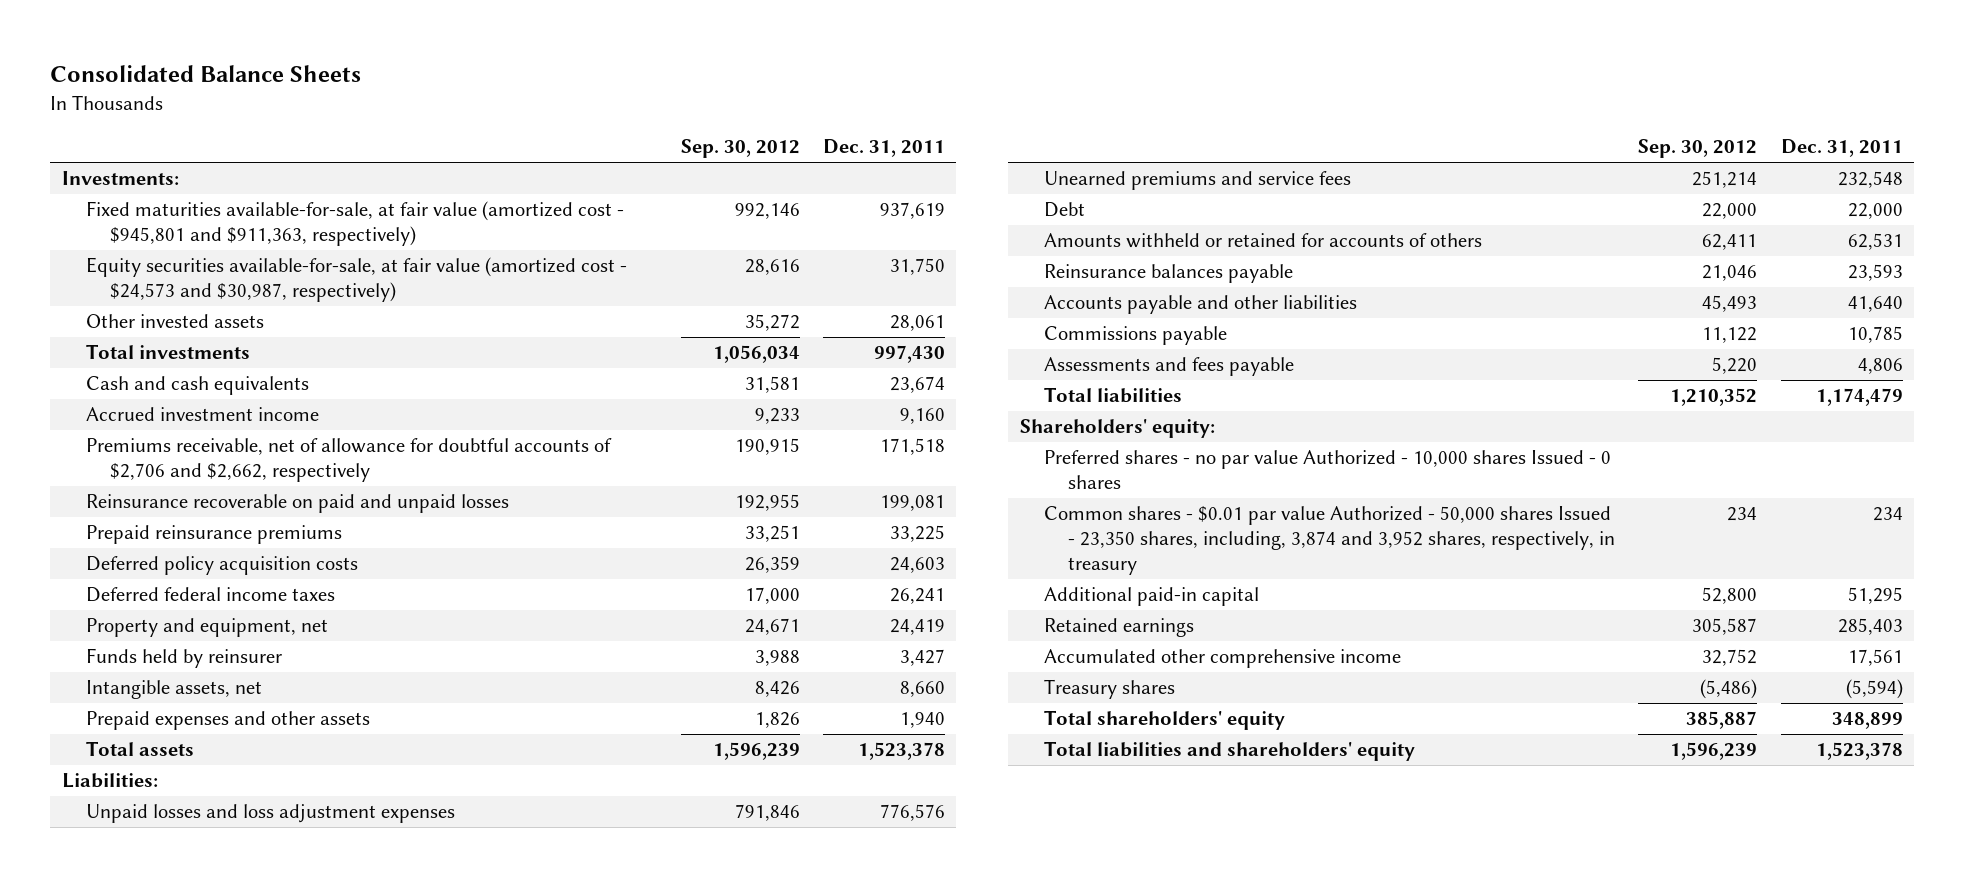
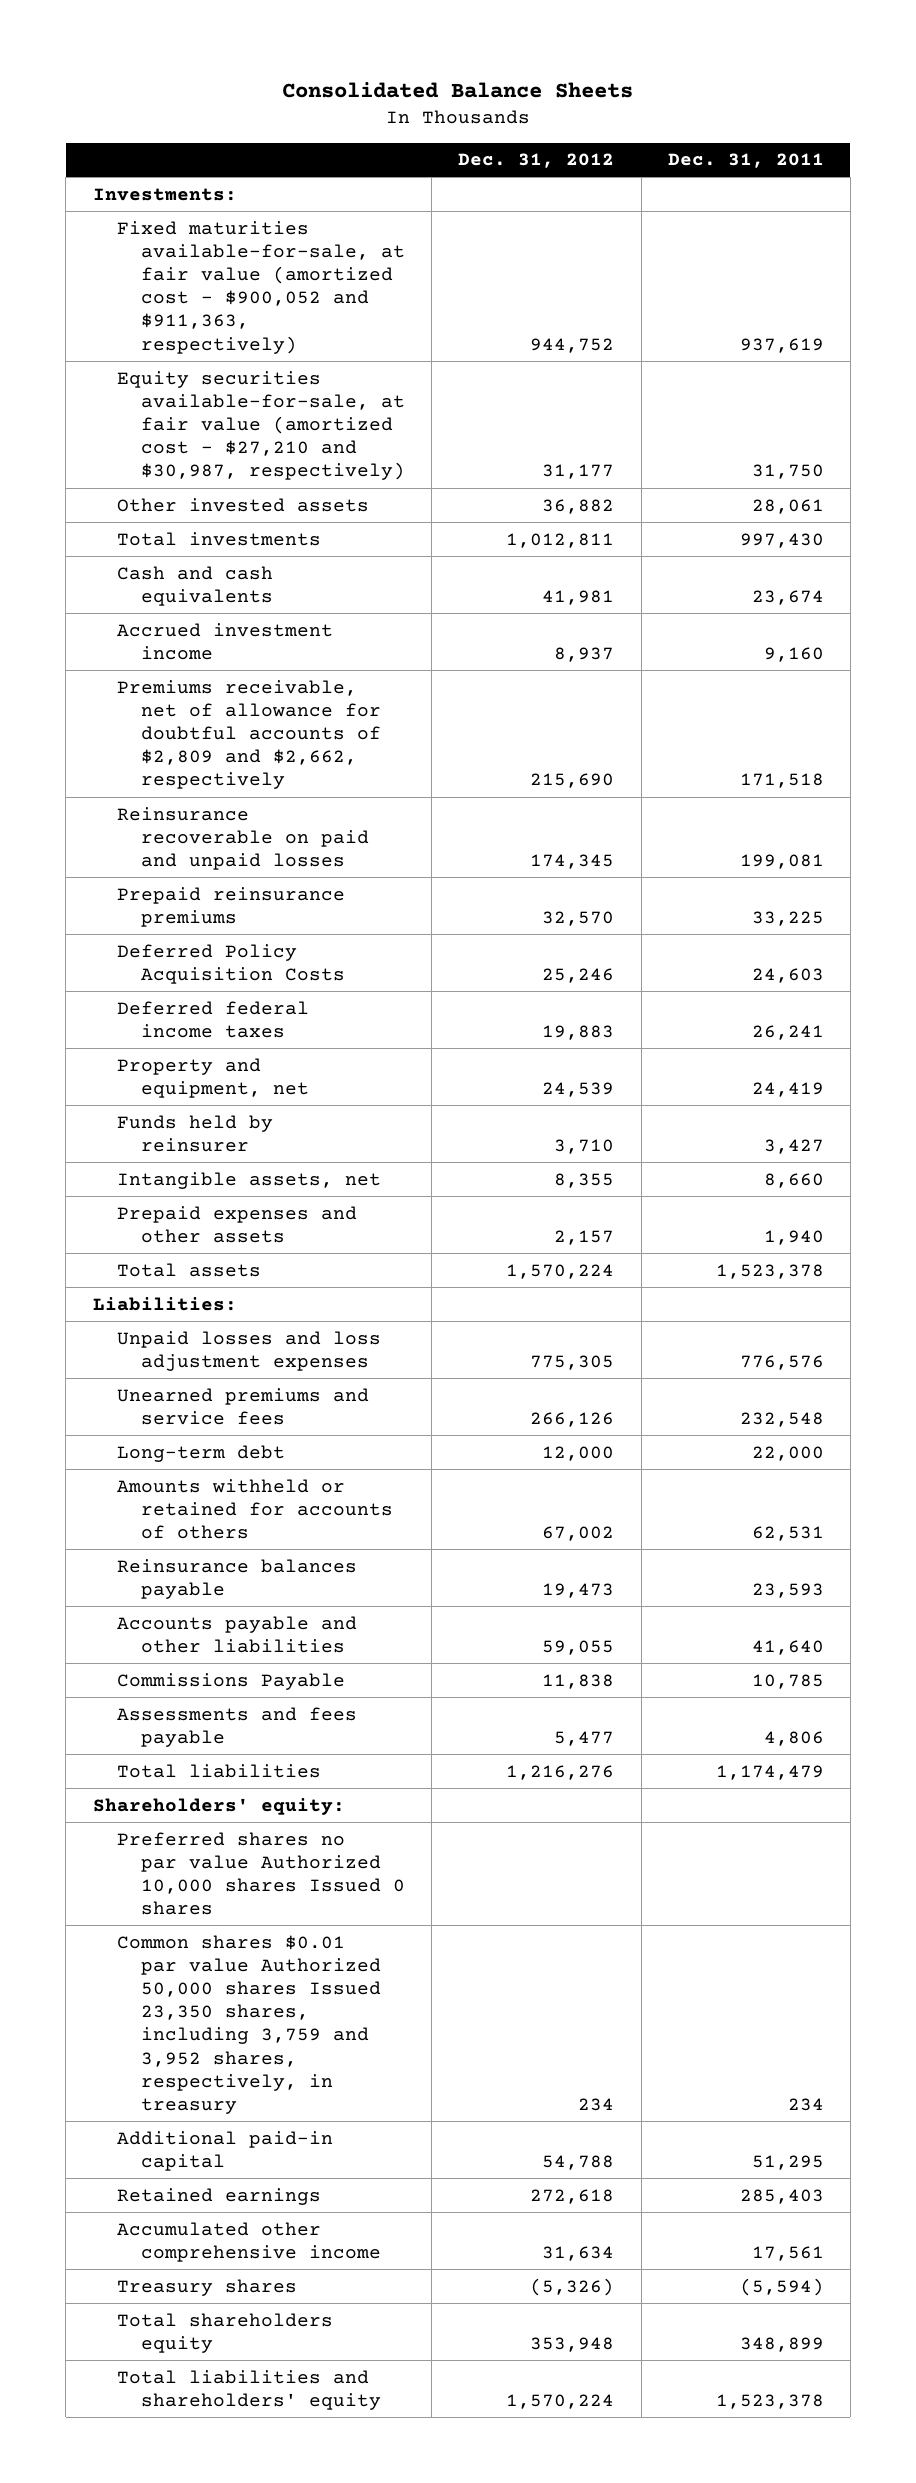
[680,139,800,159] Sep. 30, 2012 -> none
none -> [458,153,615,169] Dec. 31, 2012
[86,201,625,247] Fixed maturities available-for-sale, at fair value (amortized cost - $945,801 and $911,363, respectively) -> [116,220,406,354] Fixed maturities available-for-sale, at fair value (amortized cost - $900,052 and $911,363, respectively)
[86,257,628,303] Equity securities available-for-sale, at fair value (amortized cost - $24,573 and $30,987, respectively) -> [116,370,406,481] Equity securities available-for-sale, at fair value (amortized cost - $27,210 and $30,987, respectively)
[86,438,613,483] Premiums receivable, net of allowance for doubtful accounts of $2,706 and $2,662, respectively -> [116,679,382,790] Premiums receivable, net of allowance for doubtful accounts of $2,809 and $2,662, respectively
[86,556,359,576] Deferred policy acquisition costs -> [116,943,346,984] Deferred Policy Acquisition Costs
[1043,202,1085,218] Debt -> [116,1444,285,1462] Long-term debt
[1043,326,1227,346] Commissions payable -> [116,1672,345,1690] Commissions Payable
[1043,450,1611,490] Preferred shares - no par value Authorized - 10,000 shares Issued - 0 shares -> [116,1831,406,1916] Preferred shares no par value Authorized 10,000 shares Issued 0 shares
[1043,506,1616,576] Common shares - $0.01 par value Authorized - 50,000 shares Issued - 23,350 shares, including, 3,874 and 3,952 shares, respectively, in treasury -> [116,1934,382,2115] Common shares $0.01 par value Authorized 50,000 shares Issued 23,350 shares, including 3,759 and 3,952 shares, respectively, in treasury
[1043,710,1285,731] Total shareholders' equity -> [116,2312,333,2353] Total shareholders equity

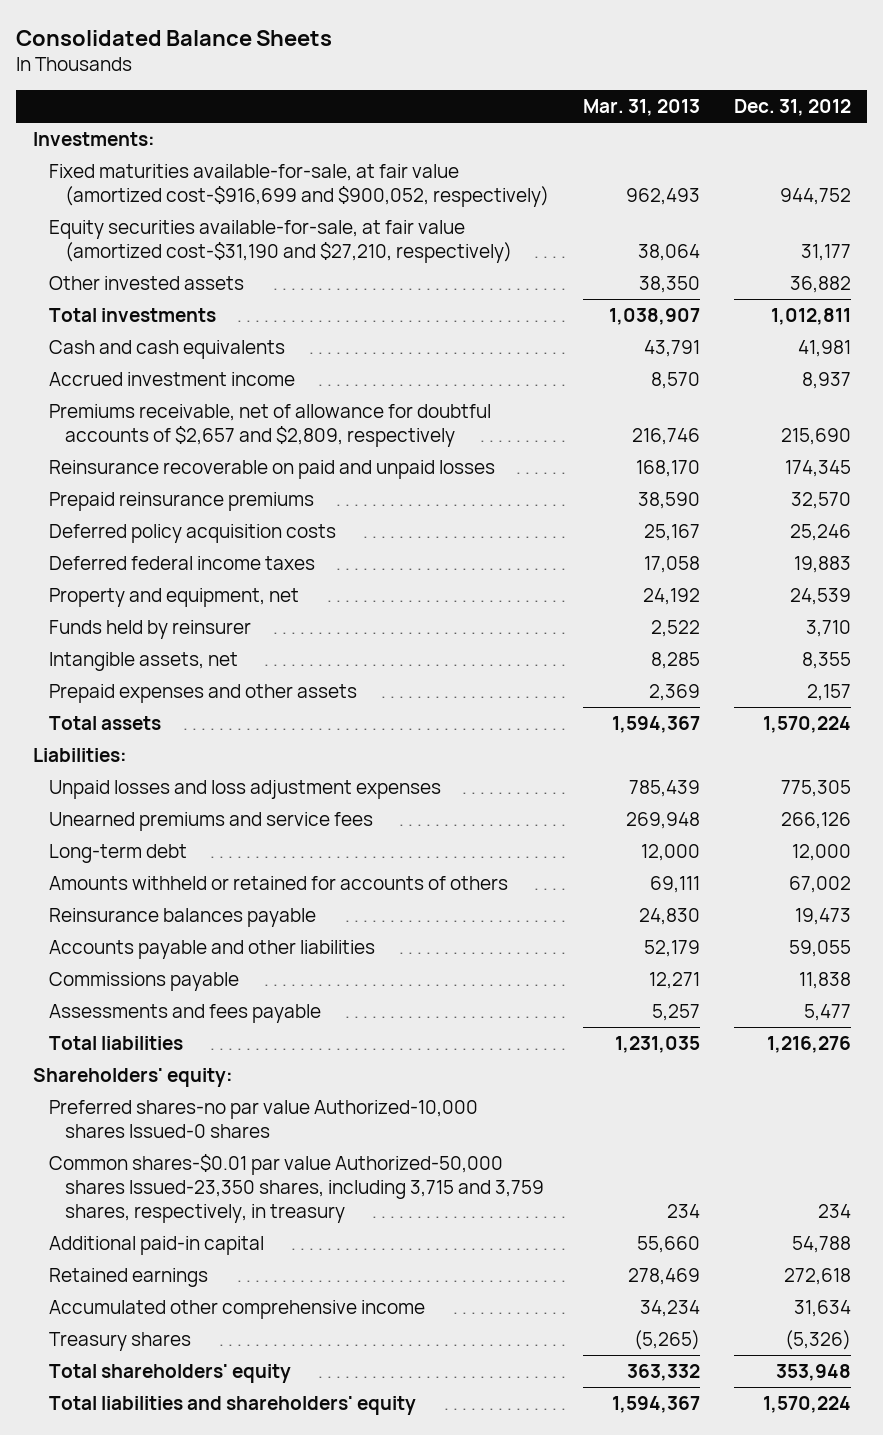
[667,153,824,169] Dec. 31, 2011 -> none
none -> [583,99,701,117] Mar. 31, 2013
[116,220,406,354] Fixed maturities available-for-sale, at fair value (amortized cost - $900,052 and $911,363, respectively) -> [49,163,550,207] Fixed maturities available-for-sale, at fair value (amortized cost-$916,699 and $900,052, respectively)
[116,370,406,481] Equity securities available-for-sale, at fair value (amortized cost - $27,210 and $30,987, respectively) -> [49,219,513,263] Equity securities available-for-sale, at fair value (amortized cost-$31,190 and $27,210, respectively)
[116,679,382,790] Premiums receivable, net of allowance for doubtful accounts of $2,809 and $2,662, respectively -> [49,403,492,447] Premiums receivable, net of allowance for doubtful accounts of $2,657 and $2,809, respectively
[116,943,346,984] Deferred Policy Acquisition Costs -> [49,523,337,543] Deferred policy acquisition costs
[116,1672,345,1690] Commissions Payable -> [49,971,240,991] Commissions payable
[116,1831,406,1916] Preferred shares no par value Authorized 10,000 shares Issued 0 shares -> [49,1099,479,1138] Preferred shares-no par value Authorized-10,000 shares Issued-0 shares
[116,1934,382,2115] Common shares $0.01 par value Authorized 50,000 shares Issued 23,350 shares, including 3,759 and 3,952 shares, respectively, in treasury -> [49,1153,545,1223] Common shares-$0.01 par value Authorized-50,000 shares Issued-23,350 shares, including 3,715 and 3,759 shares, respectively, in treasury
[116,2312,333,2353] Total shareholders equity -> [49,1363,292,1383] Total shareholders' equity

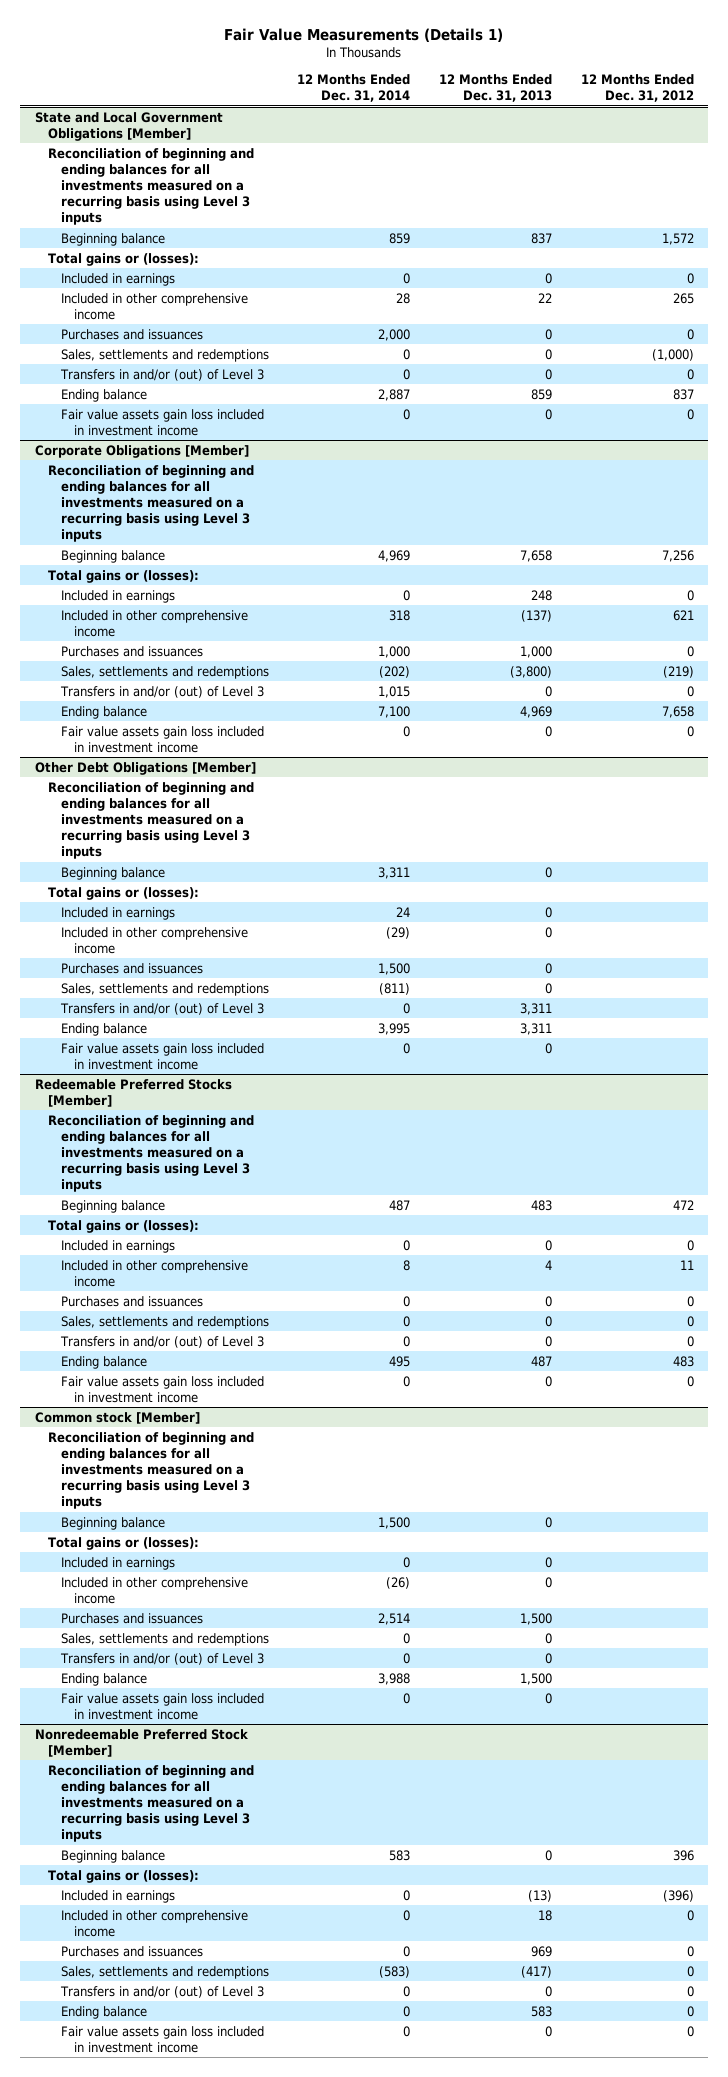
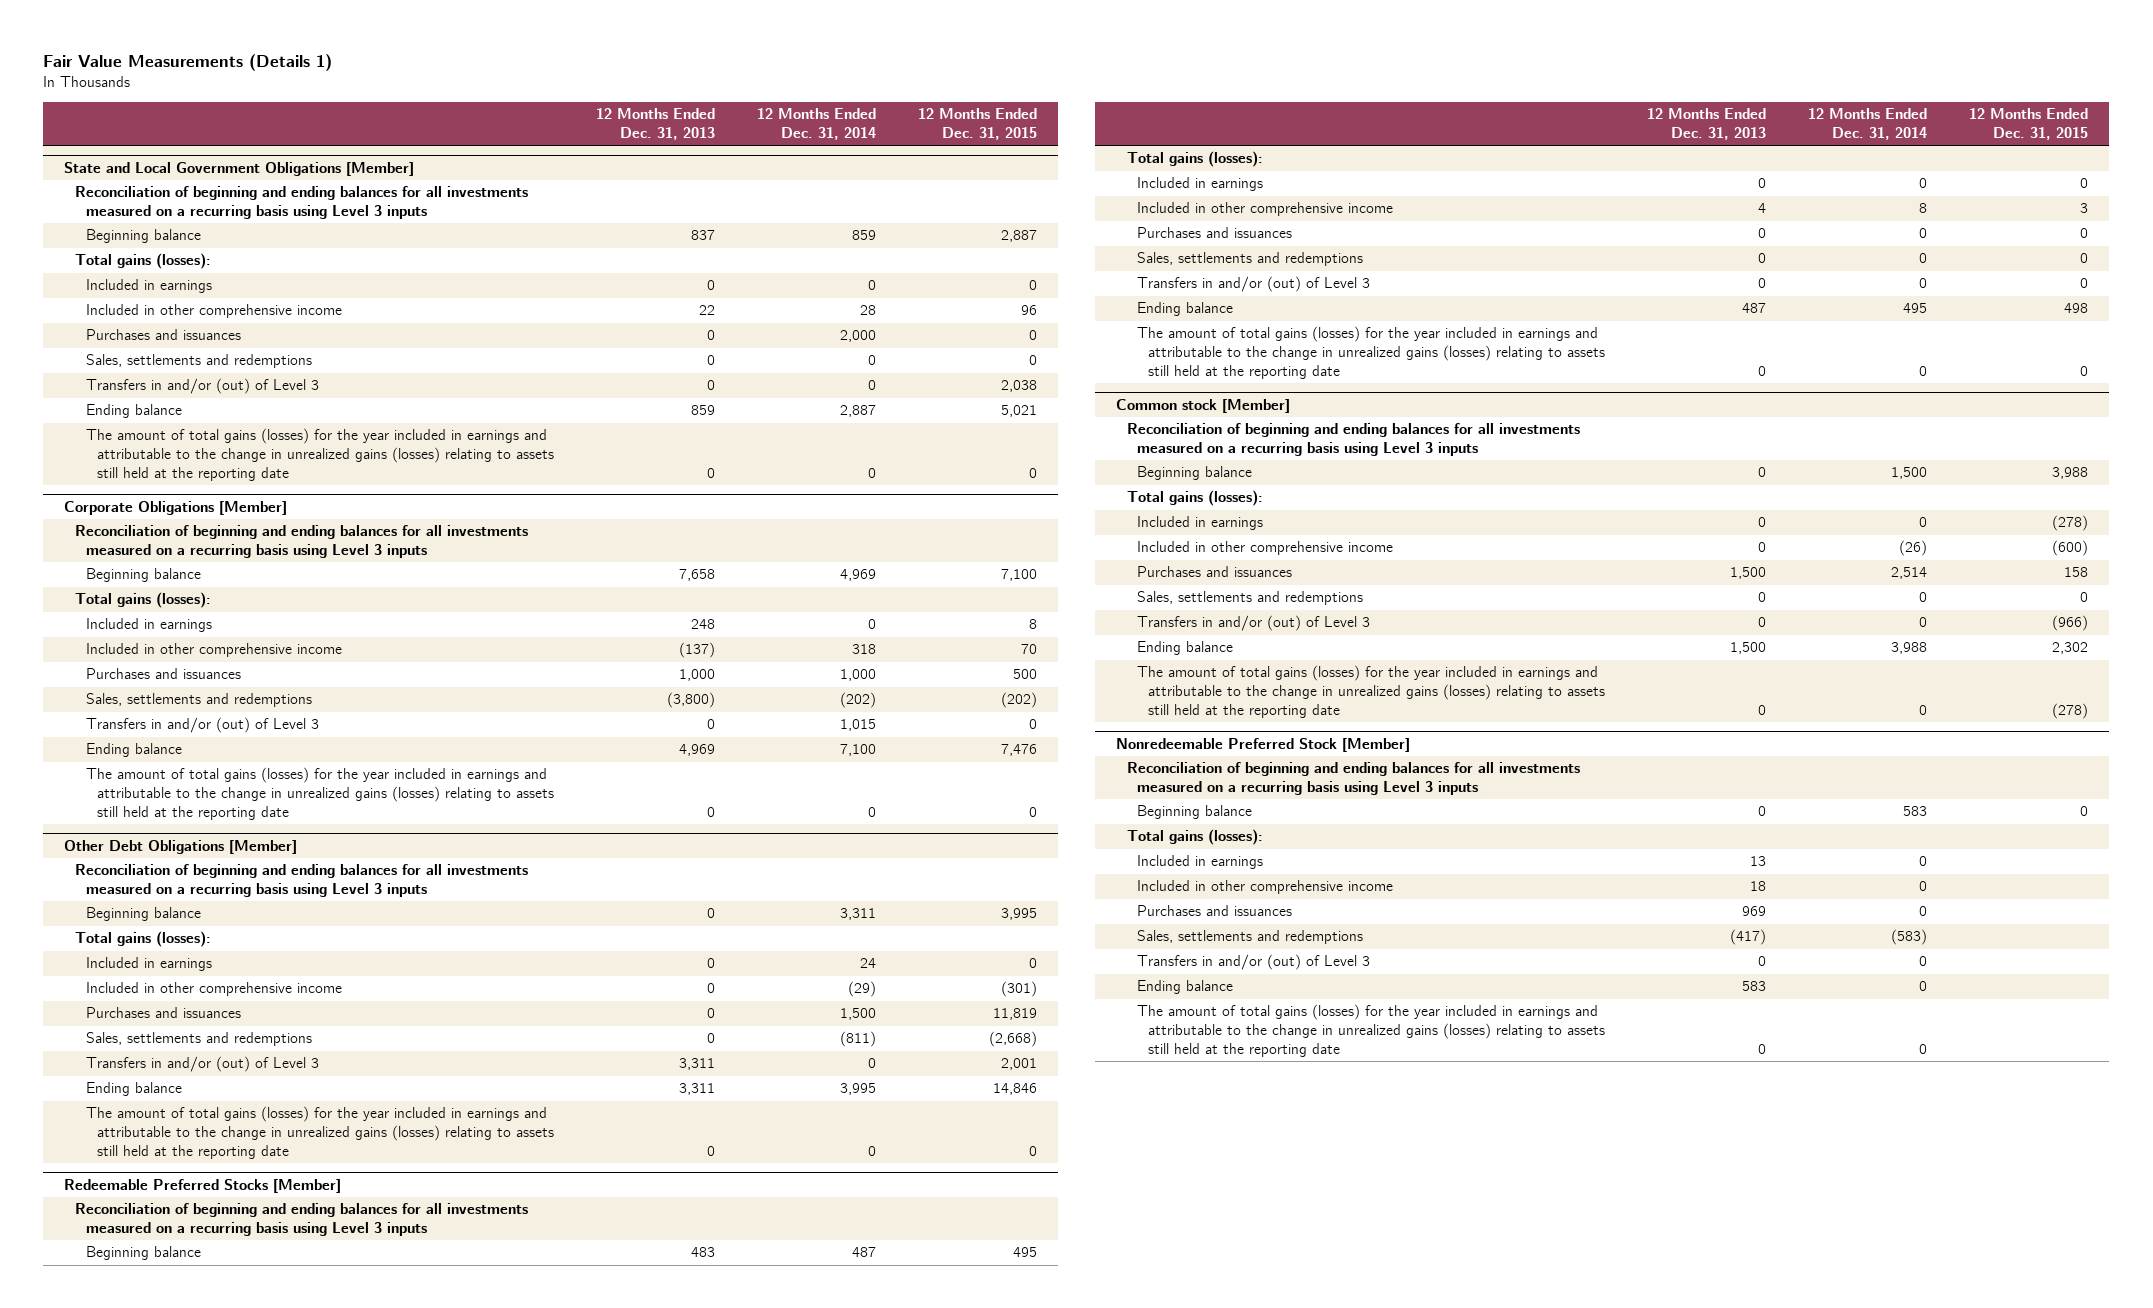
[580,74,694,103] 12 Months Ended Dec. 31, 2012 -> none
none -> [917,108,1037,141] 12 Months Ended Dec. 31, 2015
[47,252,199,266] Total gains or (losses): -> [75,253,212,270] Total gains (losses):
[60,408,264,436] Fair value assets gain loss included in investment income -> [85,428,554,481] The amount of total gains (losses) for the year included in earnings and attributable to the change in unrealized gains (losses) relating to assets still held at the reporting date
[47,569,199,583] Total gains or (losses): -> [75,592,212,609] Total gains (losses):
[60,725,264,753] Fair value assets gain loss included in investment income -> [85,767,554,820] The amount of total gains (losses) for the year included in earnings and attributable to the change in unrealized gains (losses) relating to assets still held at the reporting date
[47,886,199,900] Total gains or (losses): -> [75,931,212,948] Total gains (losses):
[60,1042,264,1070] Fair value assets gain loss included in investment income -> [85,1106,554,1159] The amount of total gains (losses) for the year included in earnings and attributable to the change in unrealized gains (losses) relating to assets still held at the reporting date
[47,1219,199,1233] Total gains or (losses): -> [1126,151,1263,168] Total gains (losses):
[60,1375,264,1403] Fair value assets gain loss included in investment income -> [1137,326,1606,379] The amount of total gains (losses) for the year included in earnings and attributable to the change in unrealized gains (losses) relating to assets still held at the reporting date
[47,1536,199,1550] Total gains or (losses): -> [1126,490,1263,507] Total gains (losses):
[60,1692,264,1720] Fair value assets gain loss included in investment income -> [1137,665,1606,718] The amount of total gains (losses) for the year included in earnings and attributable to the change in unrealized gains (losses) relating to assets still held at the reporting date
[47,1869,199,1883] Total gains or (losses): -> [1126,829,1263,846] Total gains (losses):
[528,1889,553,1902] (13) -> [1750,856,1767,867] 13
[60,2025,264,2053] Fair value assets gain loss included in investment income -> [1137,1004,1606,1057] The amount of total gains (losses) for the year included in earnings and attributable to the change in unrealized gains (losses) relating to assets still held at the reporting date

